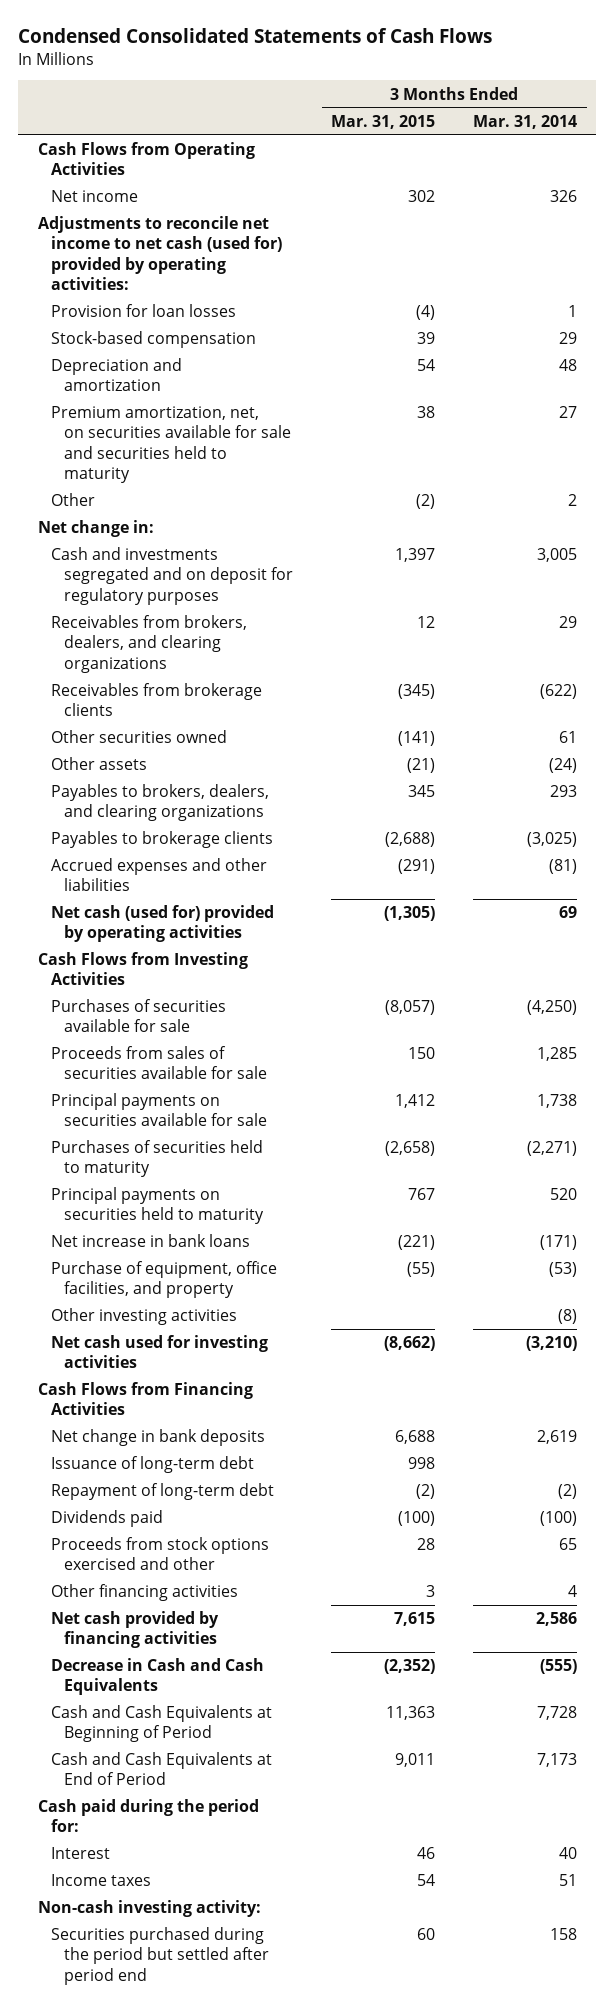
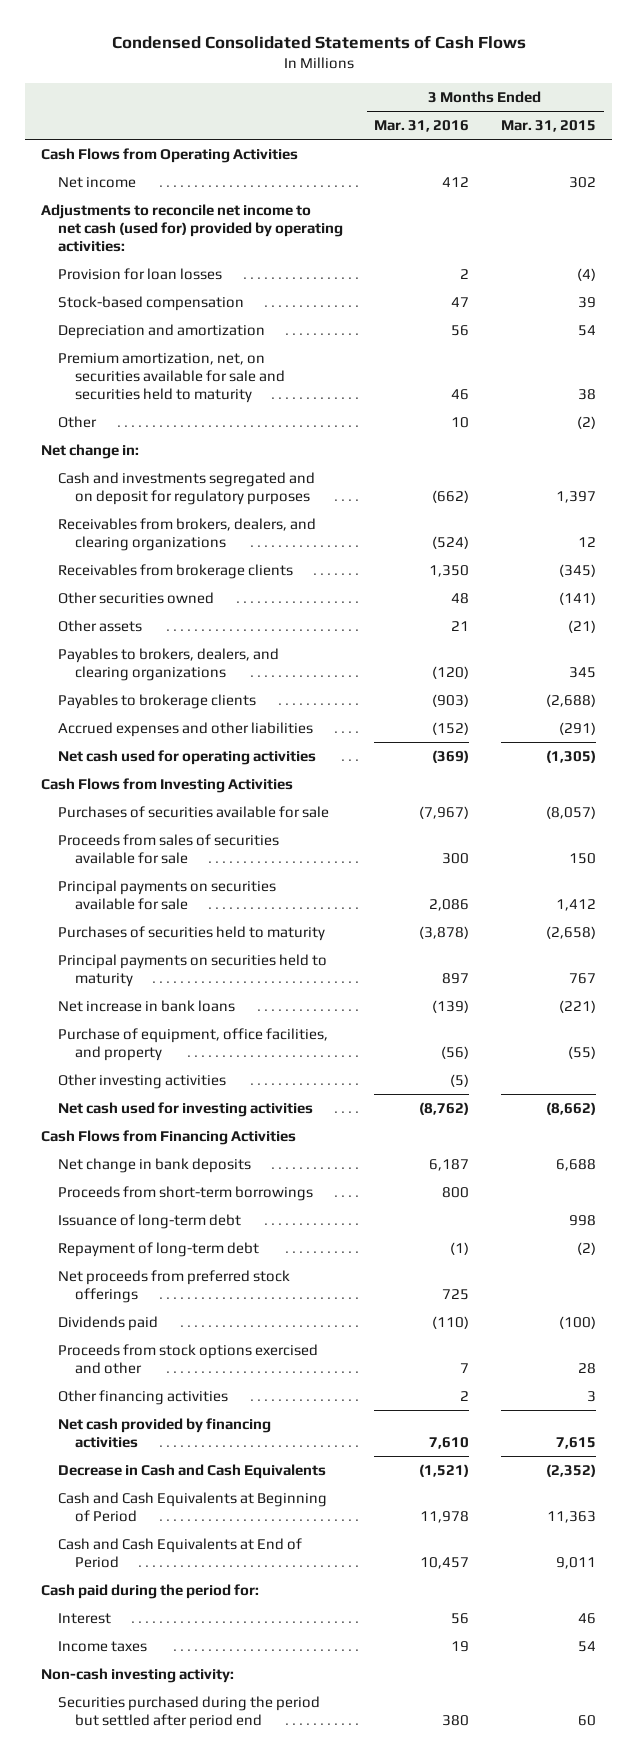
[473,114,578,129] Mar. 31, 2014 -> none
none -> [374,120,470,133] Mar. 31, 2016
[50,905,274,943] Net cash (used for) provided by operating activities -> [57,749,316,765] Net cash used for operating activities
none -> [57,1185,313,1201] Proceeds from short-term borrowings
none -> [57,1269,290,1303] Net proceeds from preferred stock offerings

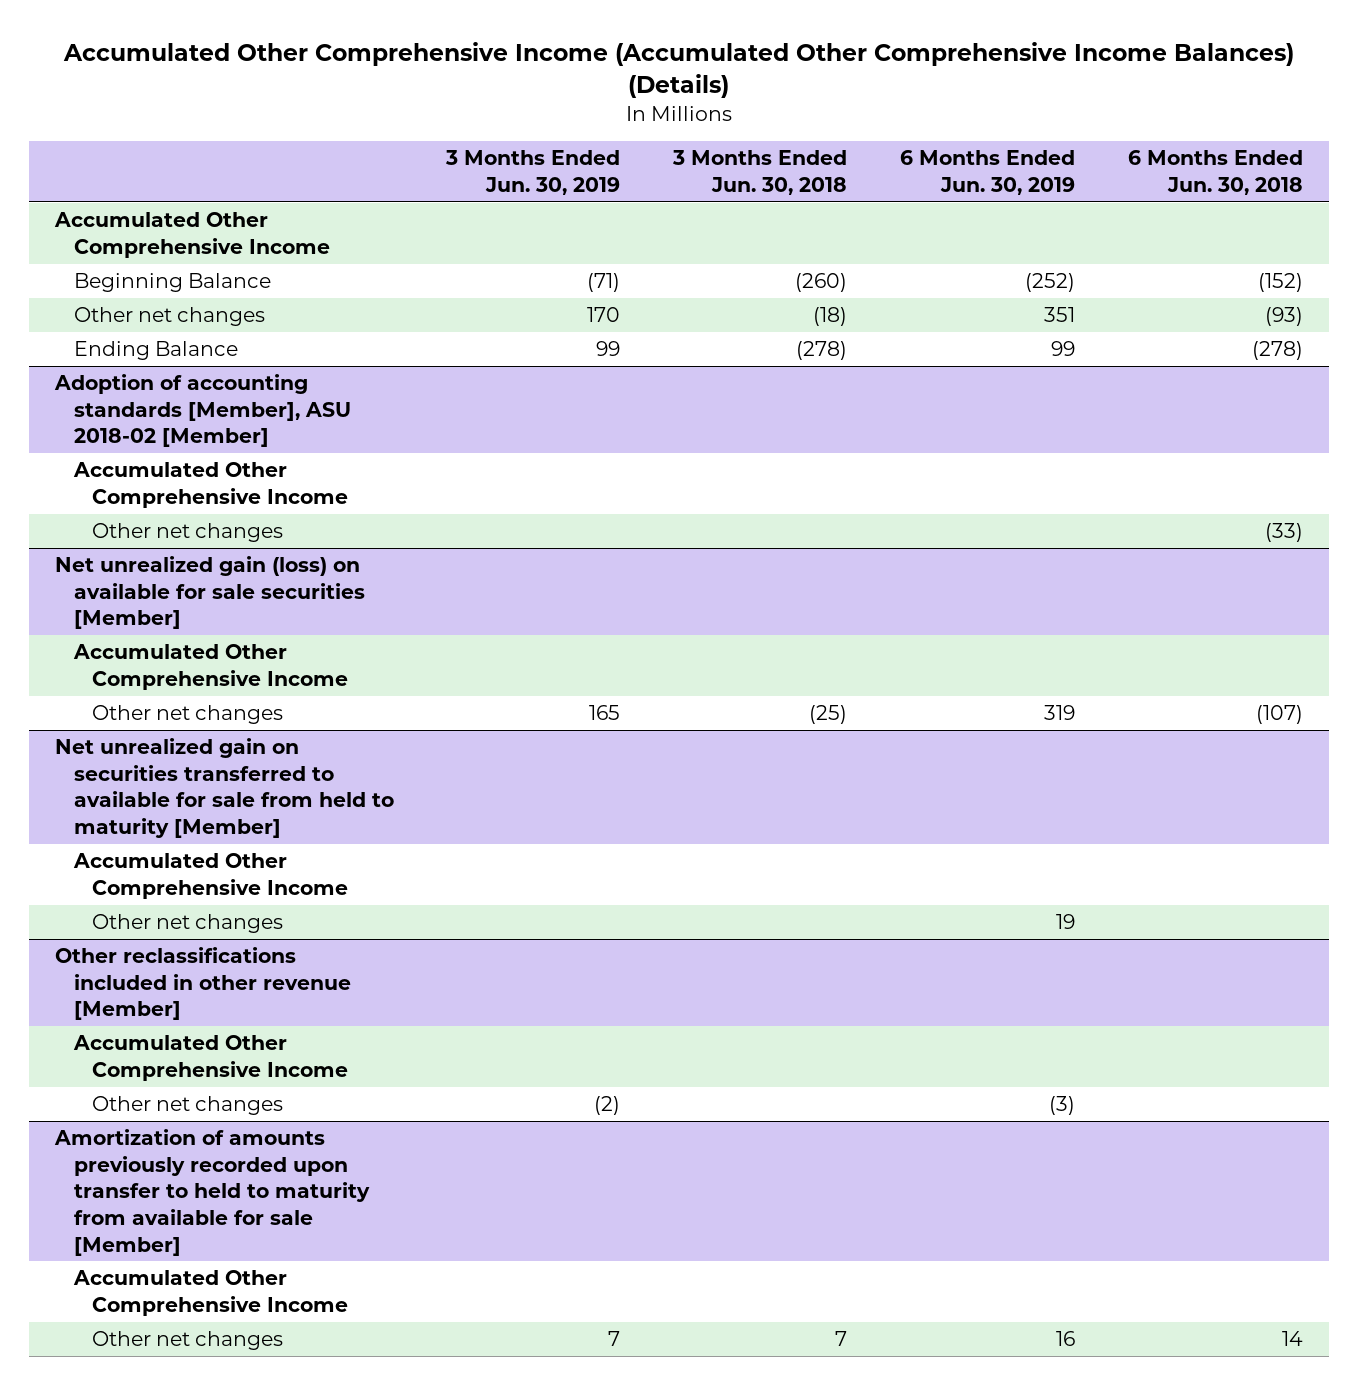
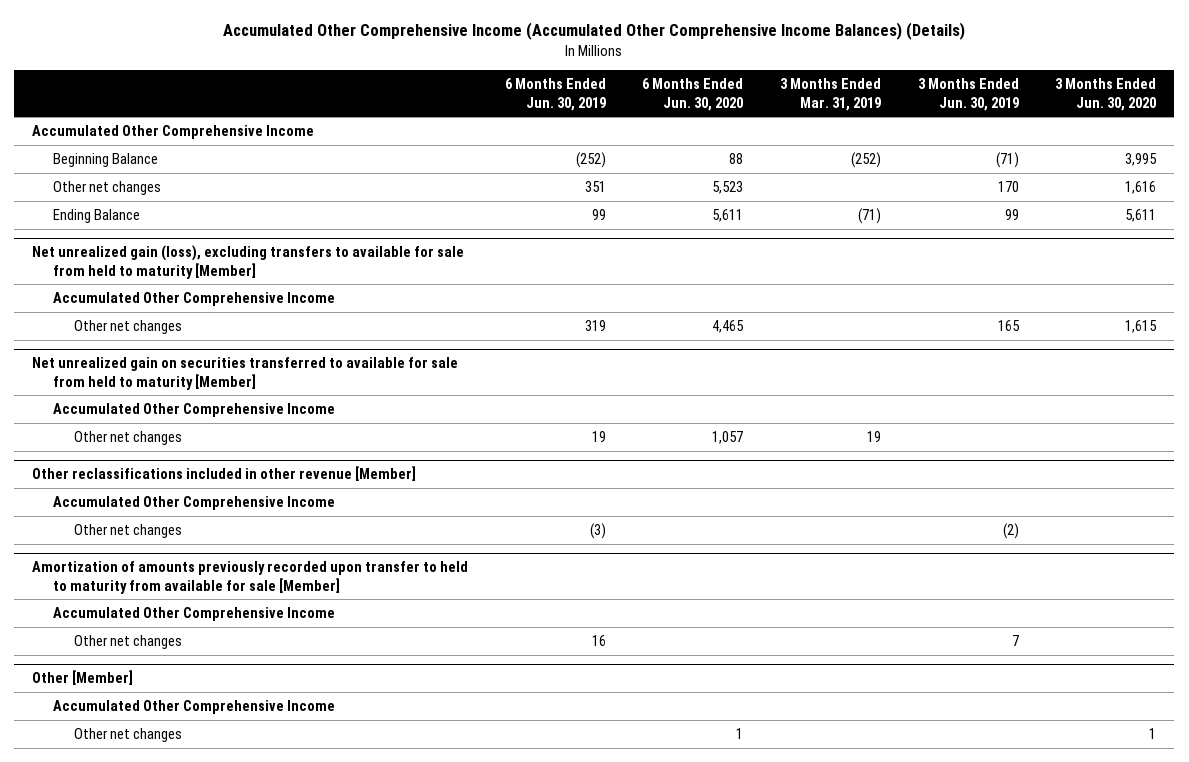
[672,150,848,196] 3 Months Ended Jun. 30, 2018 -> none
[1127,150,1303,196] 6 Months Ended Jun. 30, 2018 -> none
none -> [642,78,744,111] 6 Months Ended Jun. 30, 2020
none -> [780,78,882,111] 3 Months Ended Mar. 31, 2019
none -> [1055,78,1157,111] 3 Months Ended Jun. 30, 2020
[54,374,351,448] Adoption of accounting standards [Member], ASU 2018-02 [Member] -> none
[72,462,348,508] Accumulated Other Comprehensive Income -> none
[91,523,283,543] Other net changes -> none
[55,556,365,630] Net unrealized gain (loss) on available for sale securities [Member] -> [32,245,465,279] Net unrealized gain (loss), excluding transfers to available for sale from held to maturity [Member]
none -> [32,670,134,686] Other [Member]
none -> [53,700,336,715] Accumulated Other Comprehensive Income
none -> [74,728,183,743] Other net changes

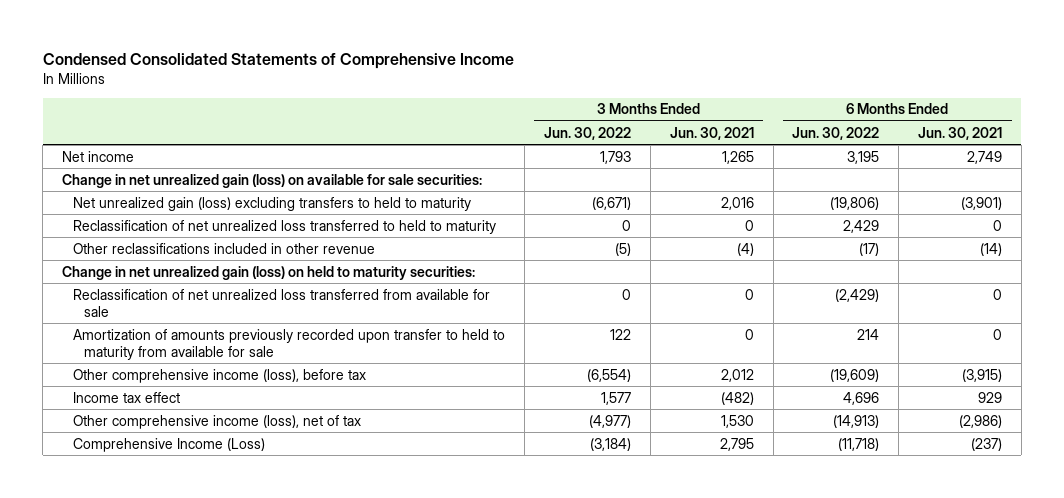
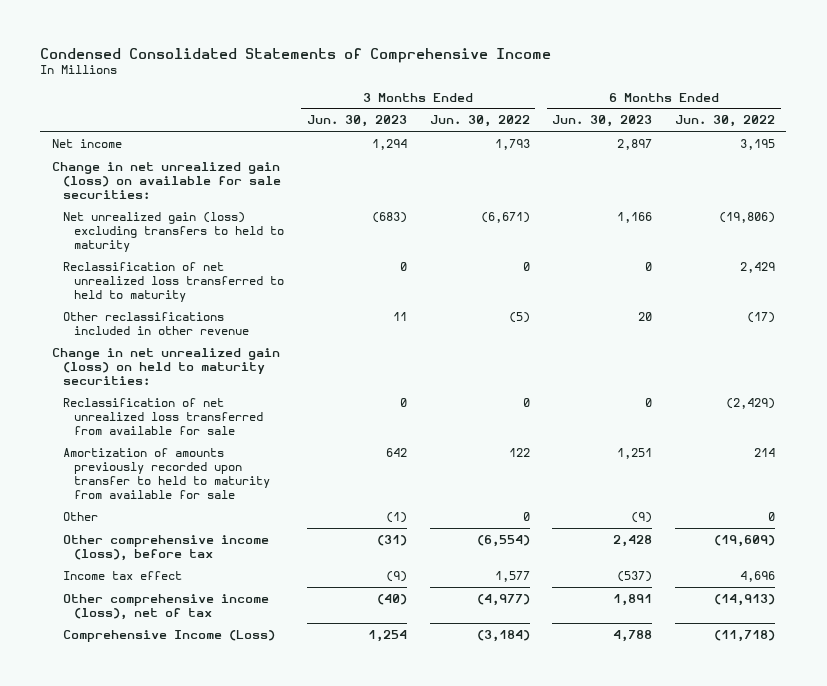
[669,126,754,140] Jun. 30, 2021 -> none
[918,126,1003,140] Jun. 30, 2021 -> none
none -> [307,115,408,128] Jun. 30, 2023
none -> [552,115,653,128] Jun. 30, 2023
none -> [62,511,98,521] Other

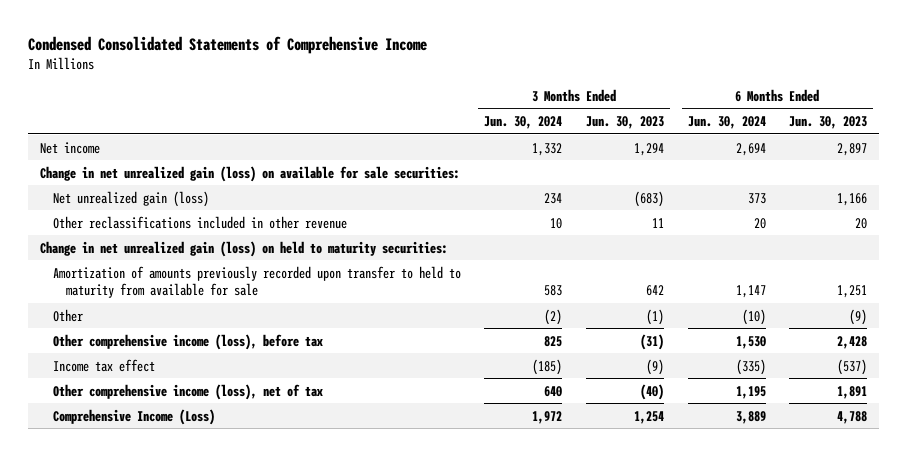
[429,115,530,128] Jun. 30, 2022 -> none
[675,115,776,128] Jun. 30, 2022 -> none
none -> [484,116,563,130] Jun. 30, 2024
none -> [687,116,766,130] Jun. 30, 2024
[62,261,285,302] Reclassification of net unrealized loss transferred to held to maturity -> none
[62,211,285,252] Net unrealized gain (loss) excluding transfers to held to maturity -> [52,190,209,207] Net unrealized gain (loss)
[62,397,264,435] Reclassification of net unrealized loss transferred from available for sale -> none

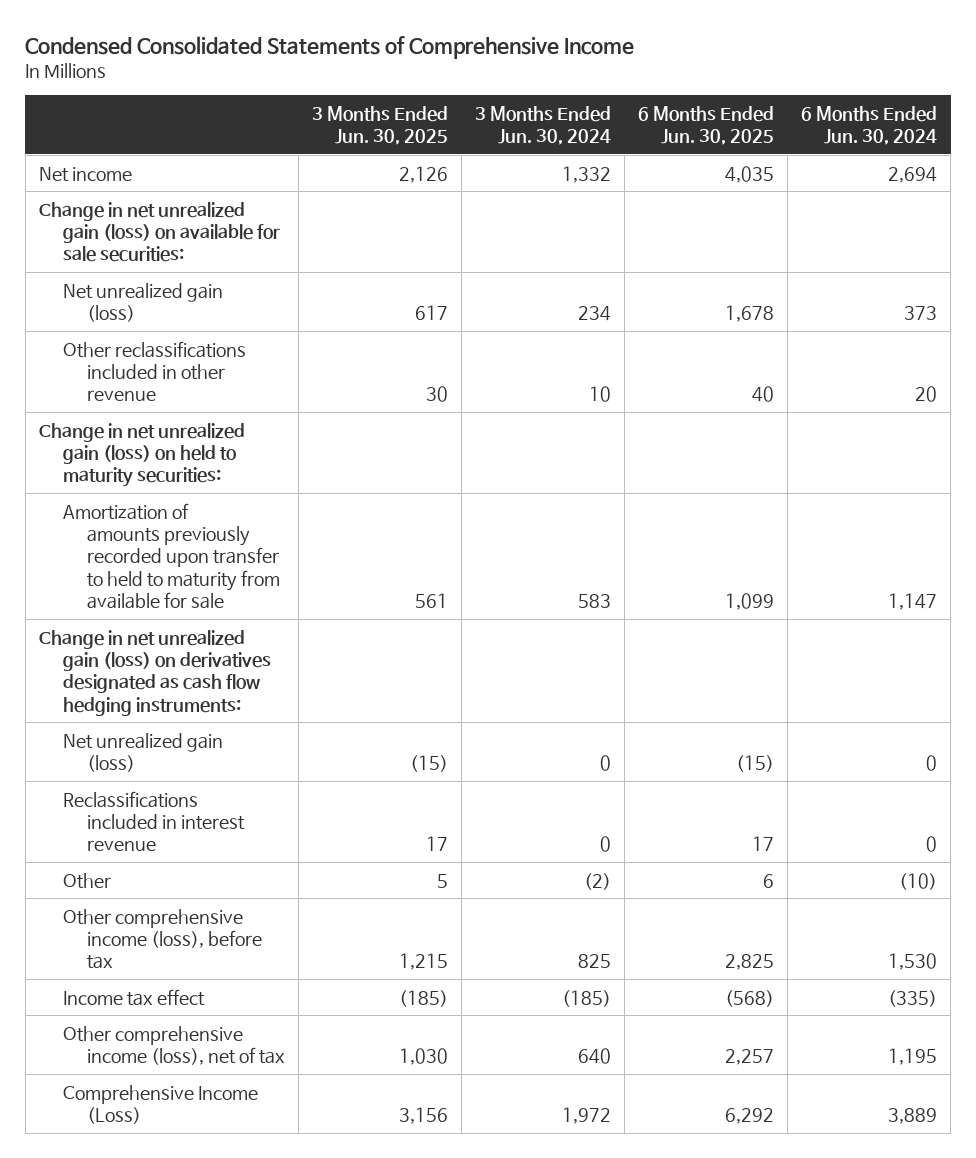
[586,116,665,130] Jun. 30, 2023 -> none
[789,116,868,130] Jun. 30, 2023 -> none
none -> [312,105,449,146] 3 Months Ended Jun. 30, 2025
none -> [638,105,775,146] 6 Months Ended Jun. 30, 2025
none -> [38,629,271,716] Change in net unrealized gain (loss) on derivatives designated as cash flow hedging instruments:
none -> [62,732,223,772] Net unrealized gain (loss)
none -> [62,790,246,852] Reclassifications included in interest revenue

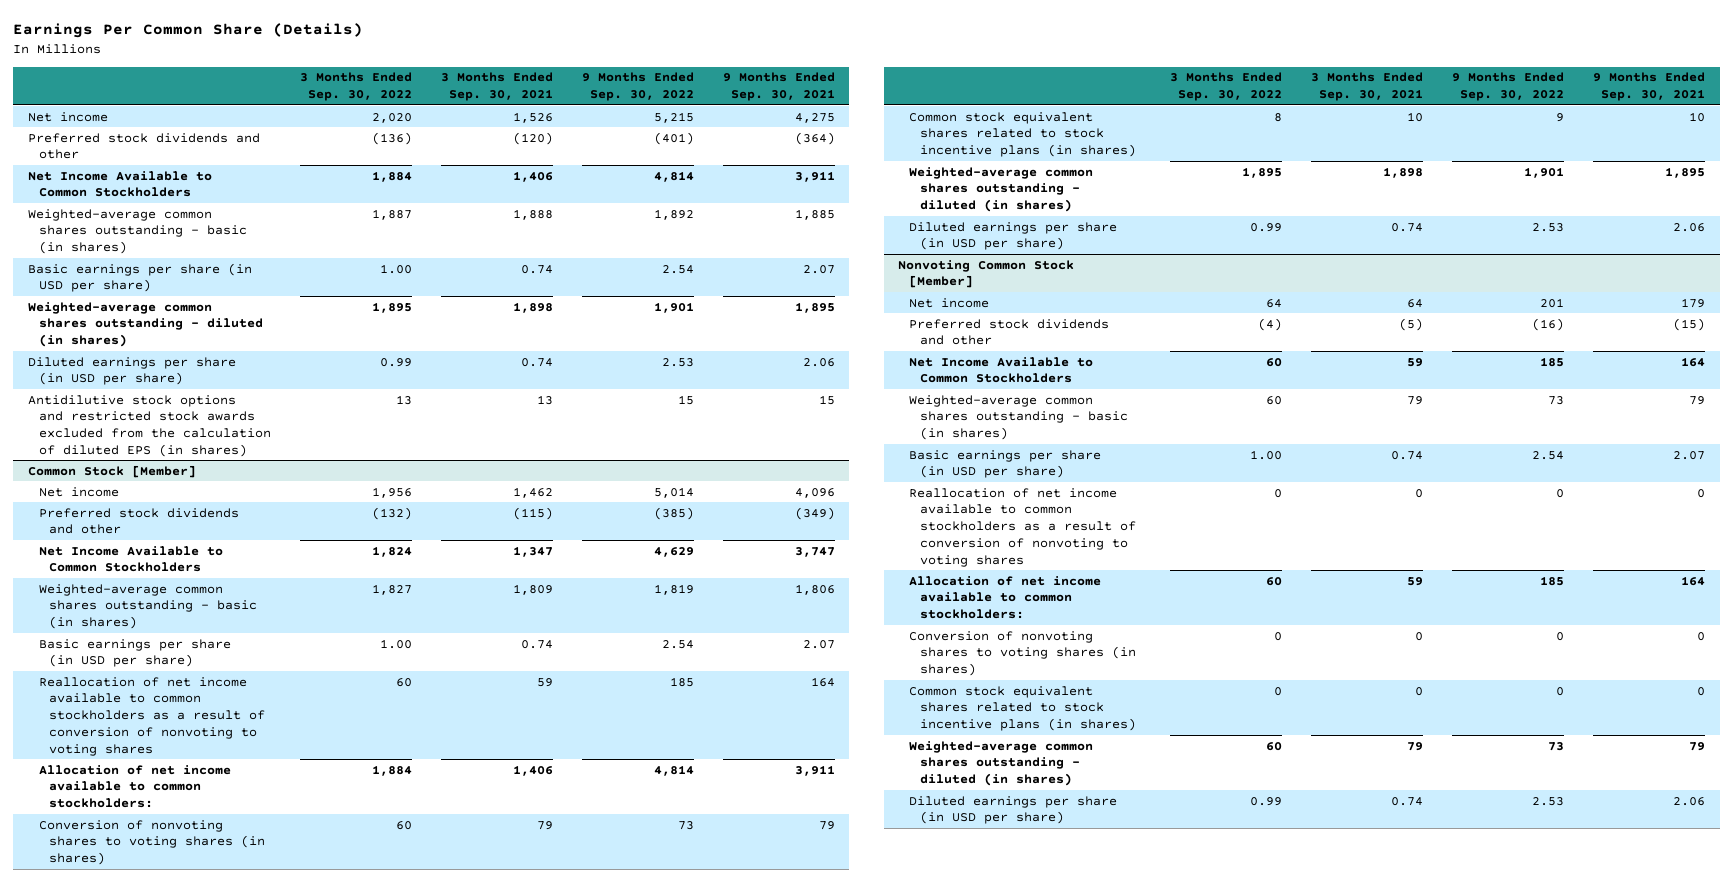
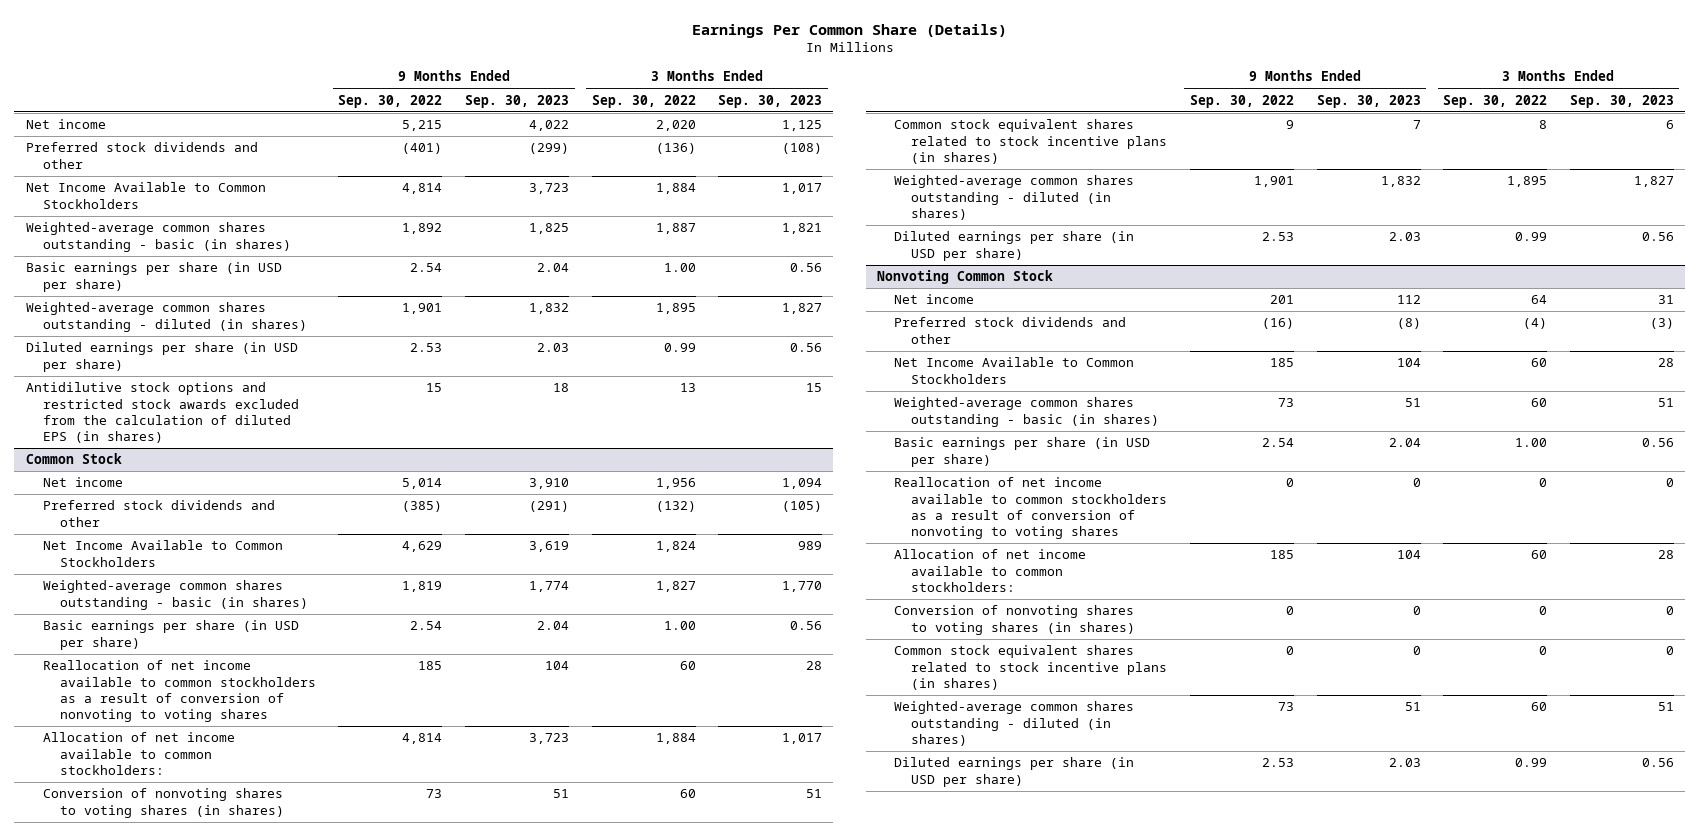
[440,72,553,102] 3 Months Ended Sep. 30, 2021 -> none
[722,72,835,102] 9 Months Ended Sep. 30, 2021 -> none
none -> [465,94,570,108] Sep. 30, 2023
none -> [718,94,823,108] Sep. 30, 2023
[27,464,196,478] Common Stock [Member] -> [25,453,122,465] Common Stock
[898,259,1075,289] Nonvoting Common Stock [Member] -> [877,270,1054,285] Nonvoting Common Stock

